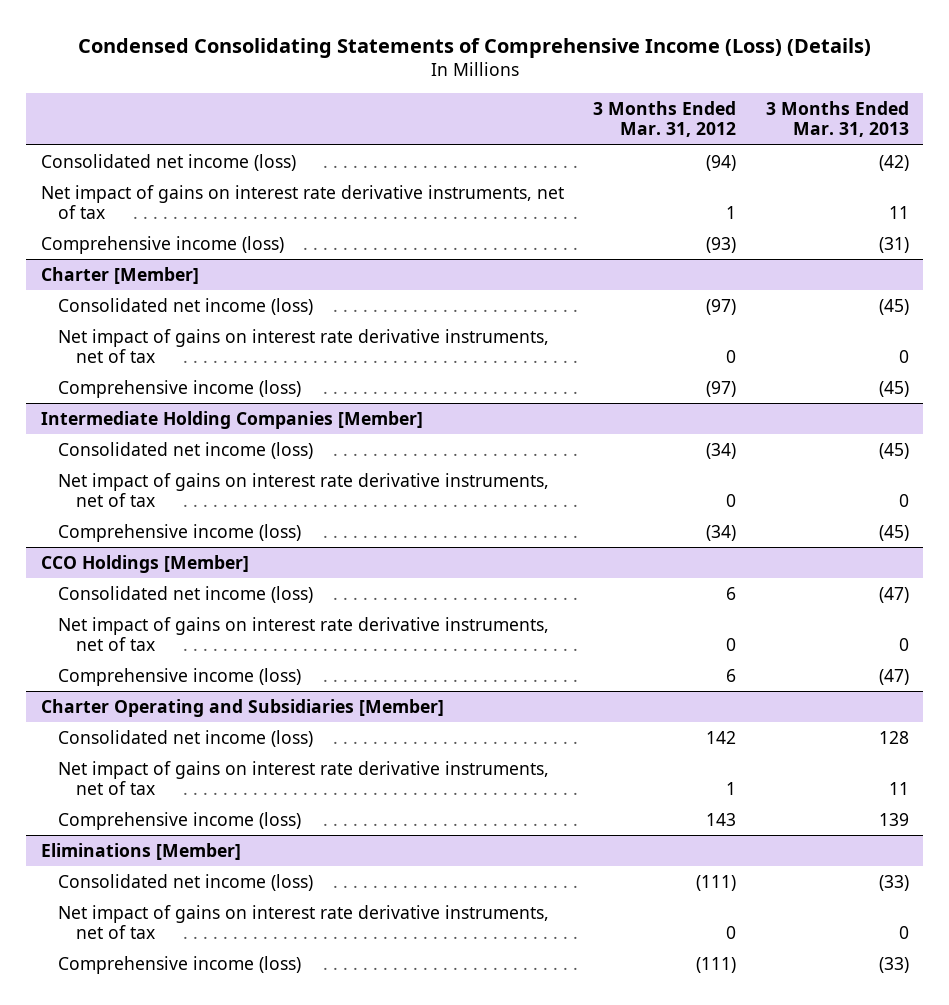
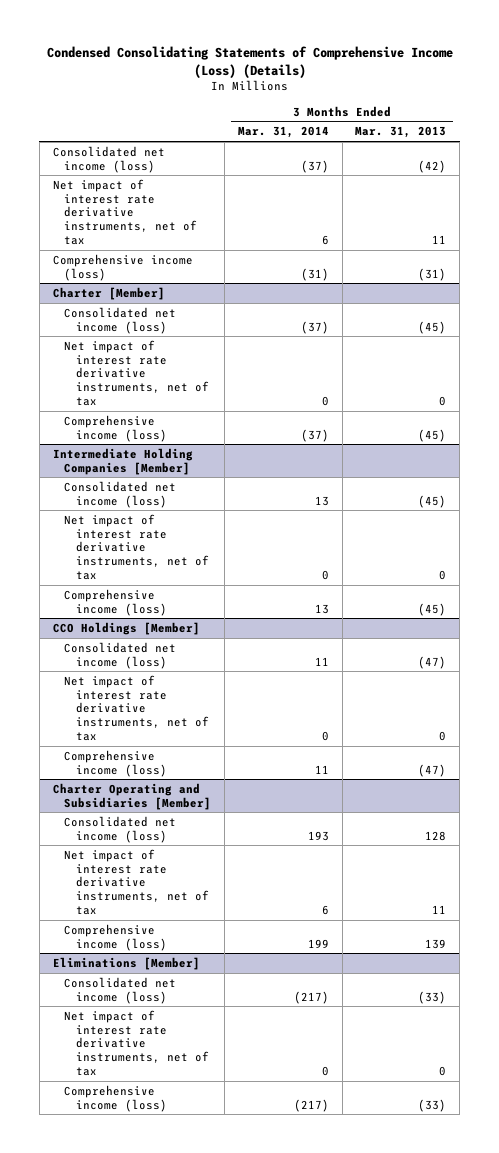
[593,101,737,138] 3 Months Ended Mar. 31, 2012 -> none
none -> [237,126,329,139] Mar. 31, 2014
[40,184,564,219] Net impact of gains on interest rate derivative instruments, net of tax -> [52,178,198,245] Net impact of interest rate derivative instruments, net of tax
[58,328,550,363] Net impact of gains on interest rate derivative instruments, net of tax -> [64,339,209,406] Net impact of interest rate derivative instruments, net of tax
[58,472,550,507] Net impact of gains on interest rate derivative instruments, net of tax -> [64,513,209,580] Net impact of interest rate derivative instruments, net of tax
[58,616,550,651] Net impact of gains on interest rate derivative instruments, net of tax -> [64,674,209,741] Net impact of interest rate derivative instruments, net of tax
[58,760,550,795] Net impact of gains on interest rate derivative instruments, net of tax -> [64,848,209,915] Net impact of interest rate derivative instruments, net of tax
[58,904,550,939] Net impact of gains on interest rate derivative instruments, net of tax -> [64,1009,209,1076] Net impact of interest rate derivative instruments, net of tax

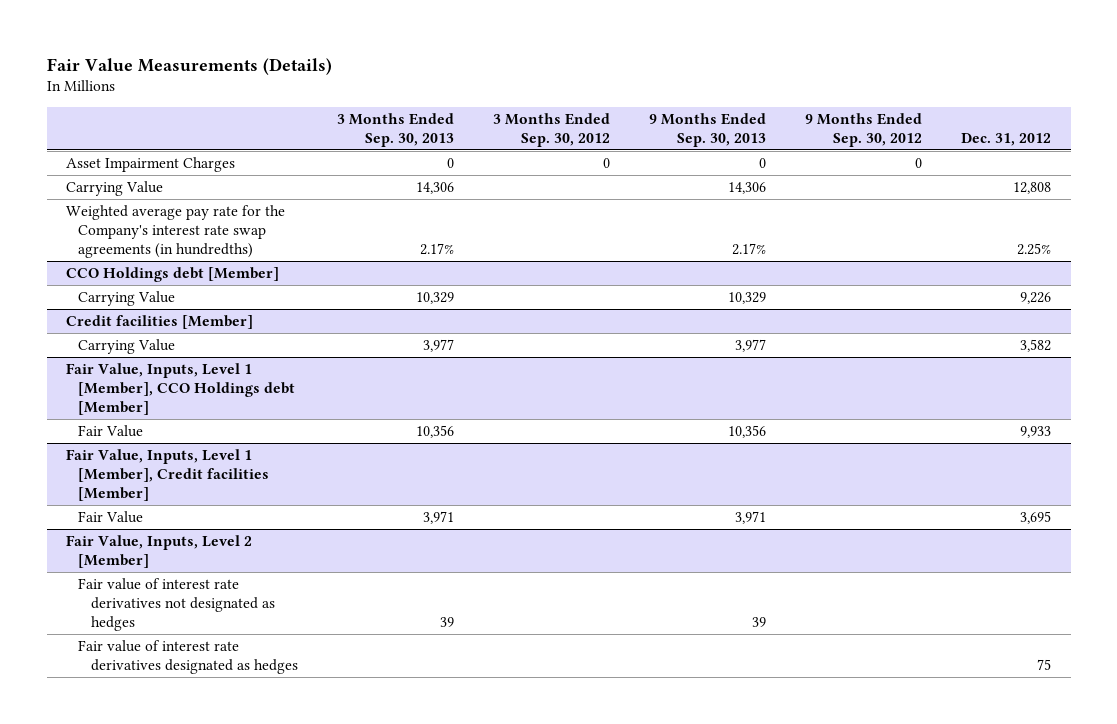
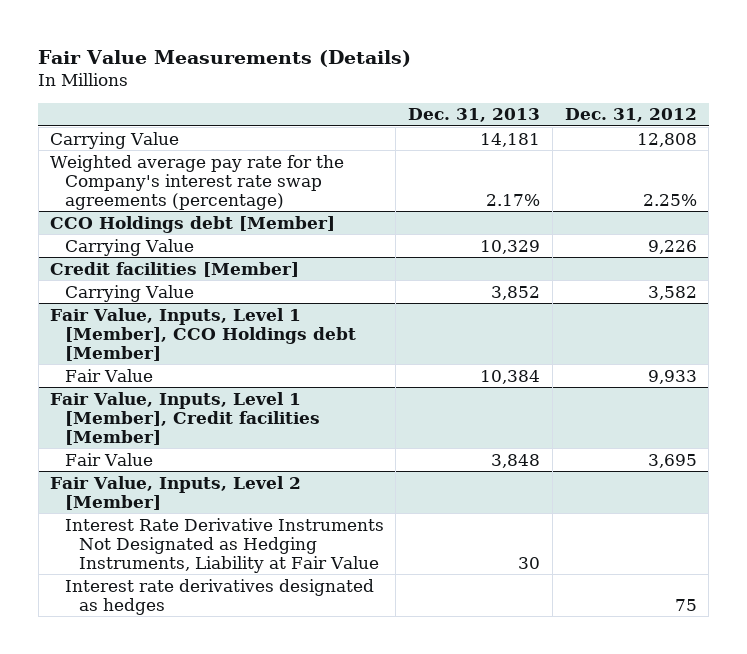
[336,112,454,148] 3 Months Ended Sep. 30, 2013 -> none
[492,112,610,148] 3 Months Ended Sep. 30, 2012 -> none
[648,112,766,148] 9 Months Ended Sep. 30, 2013 -> none
[804,112,922,148] 9 Months Ended Sep. 30, 2012 -> none
none -> [408,108,541,123] Dec. 31, 2013
[66,156,236,172] Asset Impairment Charges -> none
[66,204,286,259] Weighted average pay rate for the Company's interest rate swap agreements (in hundredths) -> [50,154,345,210] Weighted average pay rate for the Company's interest rate swap agreements (percentage)
[78,577,275,632] Fair value of interest rate derivatives not designated as hedges -> [64,517,384,573] Interest Rate Derivative Instruments Not Designated as Hedging Instruments, Liability at Fair Value
[78,639,298,675] Fair value of interest rate derivatives designated as hedges -> [64,578,374,615] Interest rate derivatives designated as hedges

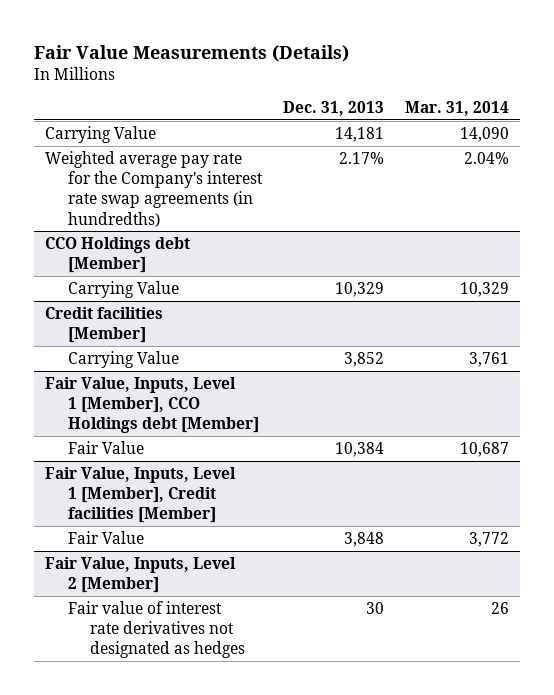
[564,108,697,123] Dec. 31, 2012 -> none
none -> [405,101,510,117] Mar. 31, 2014
[50,154,345,210] Weighted average pay rate for the Company's interest rate swap agreements (percentage) -> [45,150,263,227] Weighted average pay rate for the Company's interest rate swap agreements (in hundredths)
[64,578,374,615] Interest rate derivatives designated as hedges -> none
[64,517,384,573] Interest Rate Derivative Instruments Not Designated as Hedging Instruments, Liability at Fair Value -> [67,600,246,659] Fair value of interest rate derivatives not designated as hedges

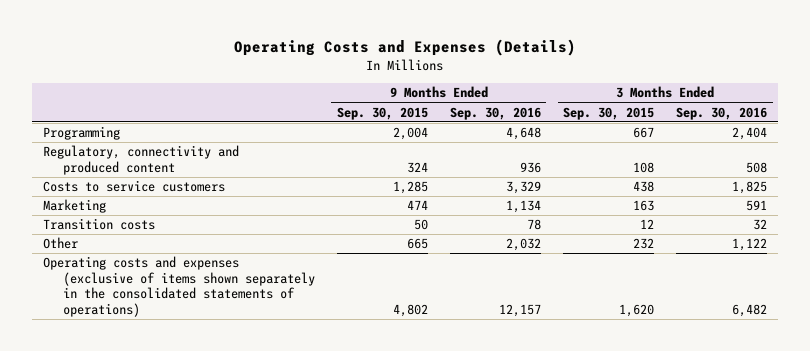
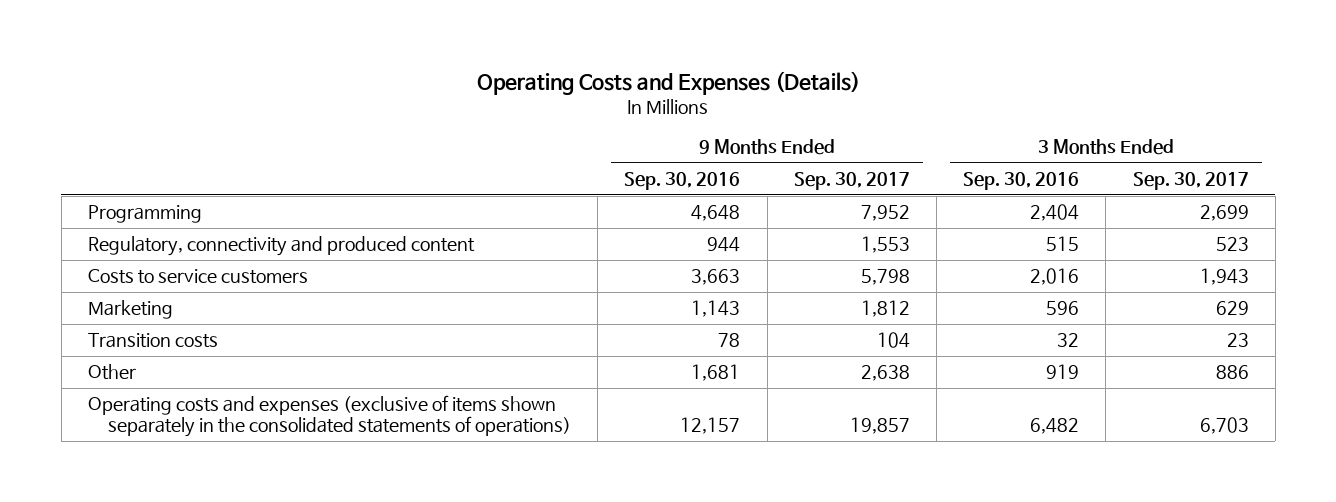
[336,106,428,120] Sep. 30, 2015 -> none
[563,106,655,120] Sep. 30, 2015 -> none
none -> [793,172,910,191] Sep. 30, 2017
none -> [1132,172,1249,191] Sep. 30, 2017
[519,161,541,173] 936 -> [707,237,741,253] 944
[746,161,768,173] 508 -> [1046,236,1080,252] 515
[505,181,541,195] 3,329 -> [691,269,741,286] 3,663
[732,181,768,195] 1,825 -> [1030,268,1080,286] 2,016
[505,200,541,214] 1,134 -> [691,300,741,318] 1,143
[746,200,768,212] 591 -> [1046,301,1080,316] 596
[505,238,541,252] 2,032 -> [691,364,741,382] 1,681
[732,238,768,252] 1,122 -> [1046,364,1080,380] 919

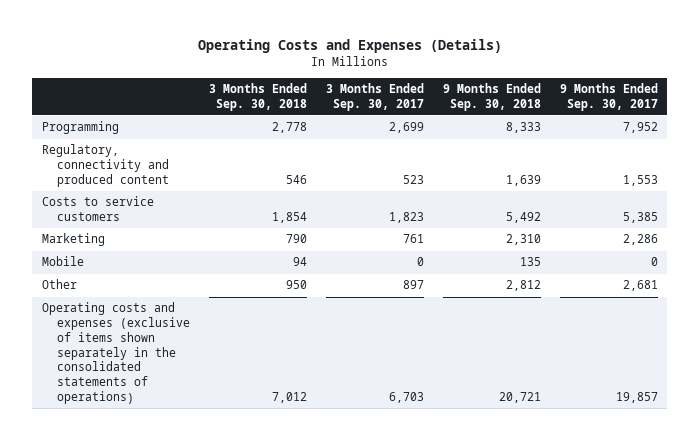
[624,172,741,191] Sep. 30, 2016 -> none
[963,172,1080,191] Sep. 30, 2016 -> none
none -> [209,83,308,111] 3 Months Ended Sep. 30, 2018
none -> [442,83,541,111] 9 Months Ended Sep. 30, 2018
[87,333,218,349] Transition costs -> none
[860,269,910,286] 5,798 -> [622,212,658,224] 5,385
[1199,268,1249,286] 1,943 -> [388,212,424,224] 1,823
[860,300,910,318] 1,812 -> [622,234,658,246] 2,286
[1215,301,1249,316] 629 -> [402,234,424,244] 761
none -> [41,256,84,267] Mobile
[860,365,910,382] 2,638 -> [622,280,658,292] 2,681
[1215,365,1249,380] 886 -> [402,280,424,290] 897

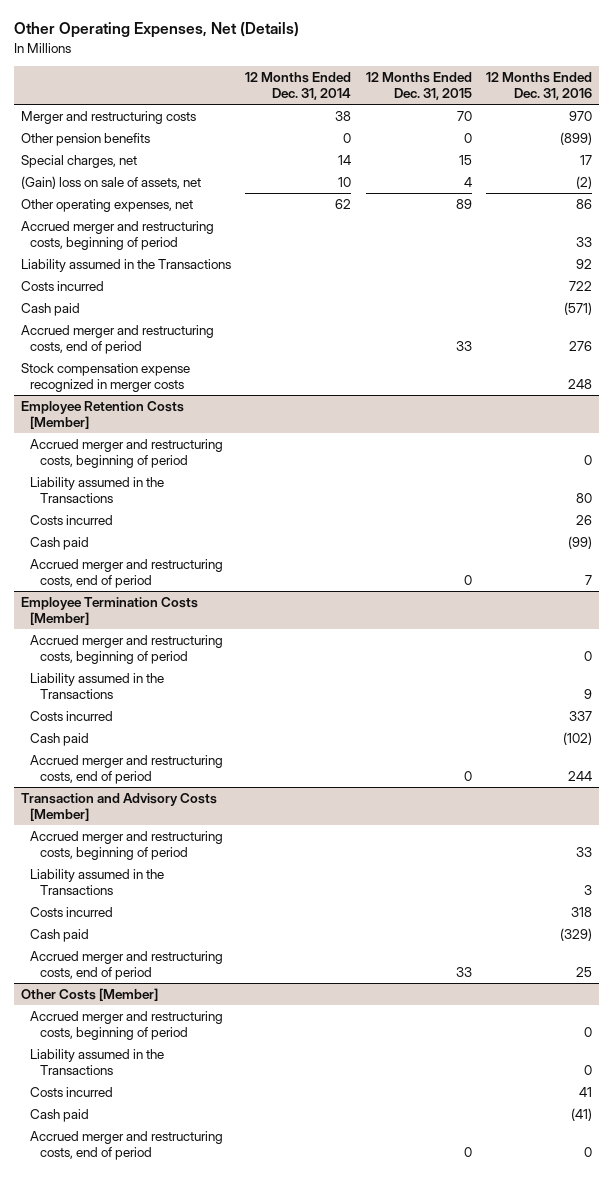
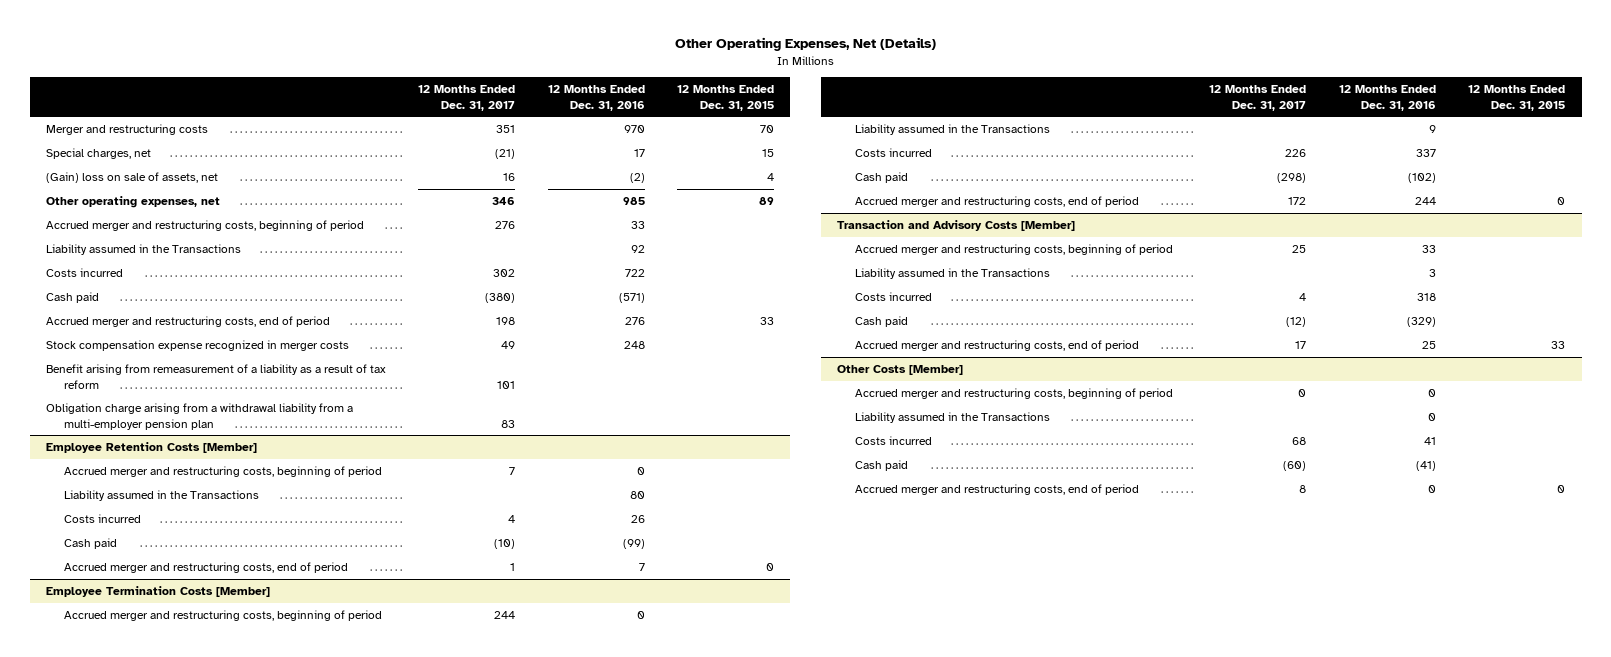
[245,71,352,101] 12 Months Ended Dec. 31, 2014 -> none
none -> [418,85,516,111] 12 Months Ended Dec. 31, 2017
[20,132,150,146] Other pension benefits -> none
[576,198,593,209] 86 -> [622,196,645,205] 985
none -> [45,363,386,389] Benefit arising from remeasurement of a liability as a result of tax reform
none -> [45,402,353,430] Obligation charge arising from a withdrawal liability from a multi-employer pension plan

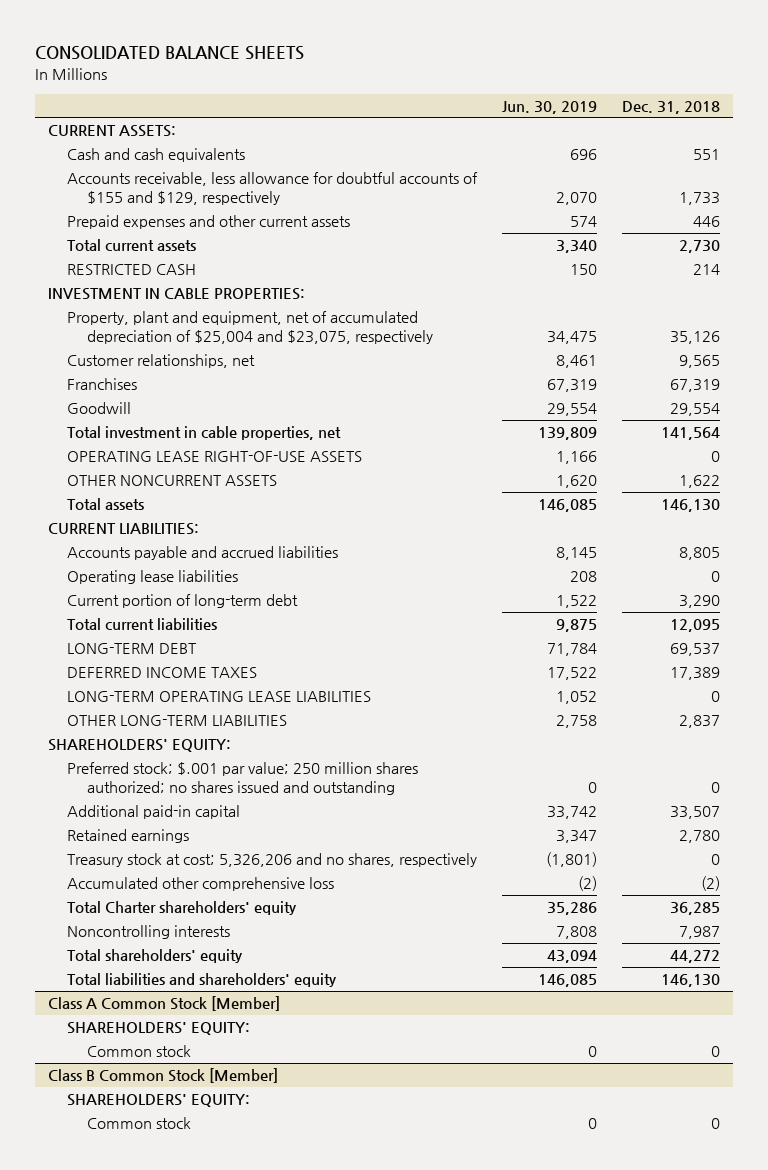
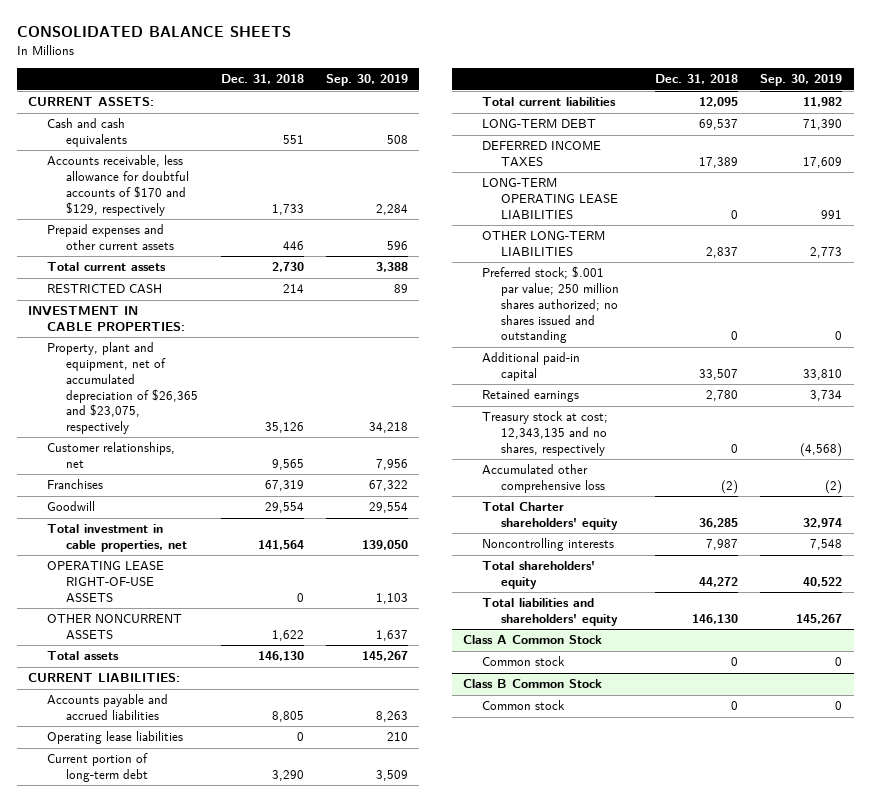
[502,100,598,114] Jun. 30, 2019 -> none
none -> [325,74,408,87] Sep. 30, 2019
[67,172,479,205] Accounts receivable, less allowance for doubtful accounts of $155 and $129, respectively -> [47,155,190,216] Accounts receivable, less allowance for doubtful accounts of $170 and $129, respectively
[67,311,433,344] Property, plant and equipment, net of accumulated depreciation of $25,004 and $23,075, respectively -> [47,342,199,434] Property, plant and equipment, net of accumulated depreciation of $26,365 and $23,075, respectively
[47,739,231,753] SHAREHOLDERS' EQUITY: -> none
[67,853,478,868] Treasury stock at cost; 5,326,206 and no shares, respectively -> [481,411,608,456] Treasury stock at cost; 12,343,135 and no shares, respectively
[67,1022,251,1036] SHAREHOLDERS' EQUITY: -> none
[47,996,280,1012] Class A Common Stock [Member] -> [462,635,602,645] Class A Common Stock
[67,1094,251,1108] SHAREHOLDERS' EQUITY: -> none
[47,1068,278,1084] Class B Common Stock [Member] -> [462,679,602,689] Class B Common Stock

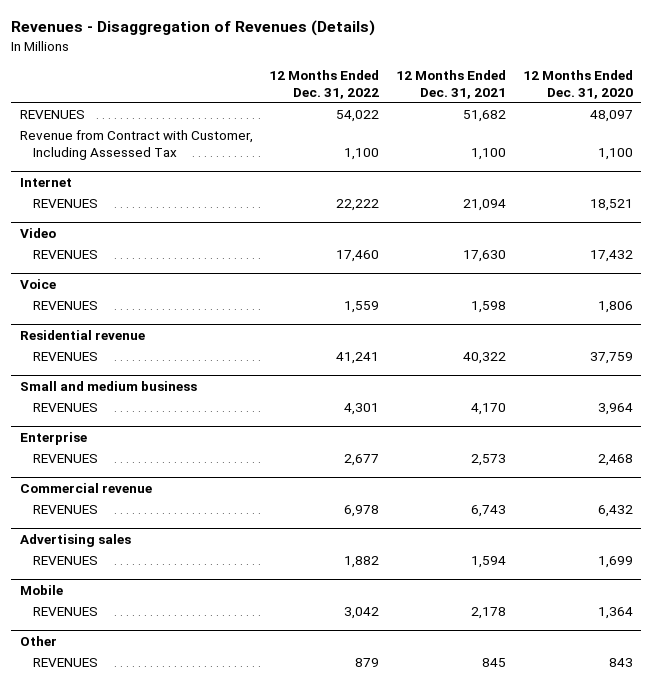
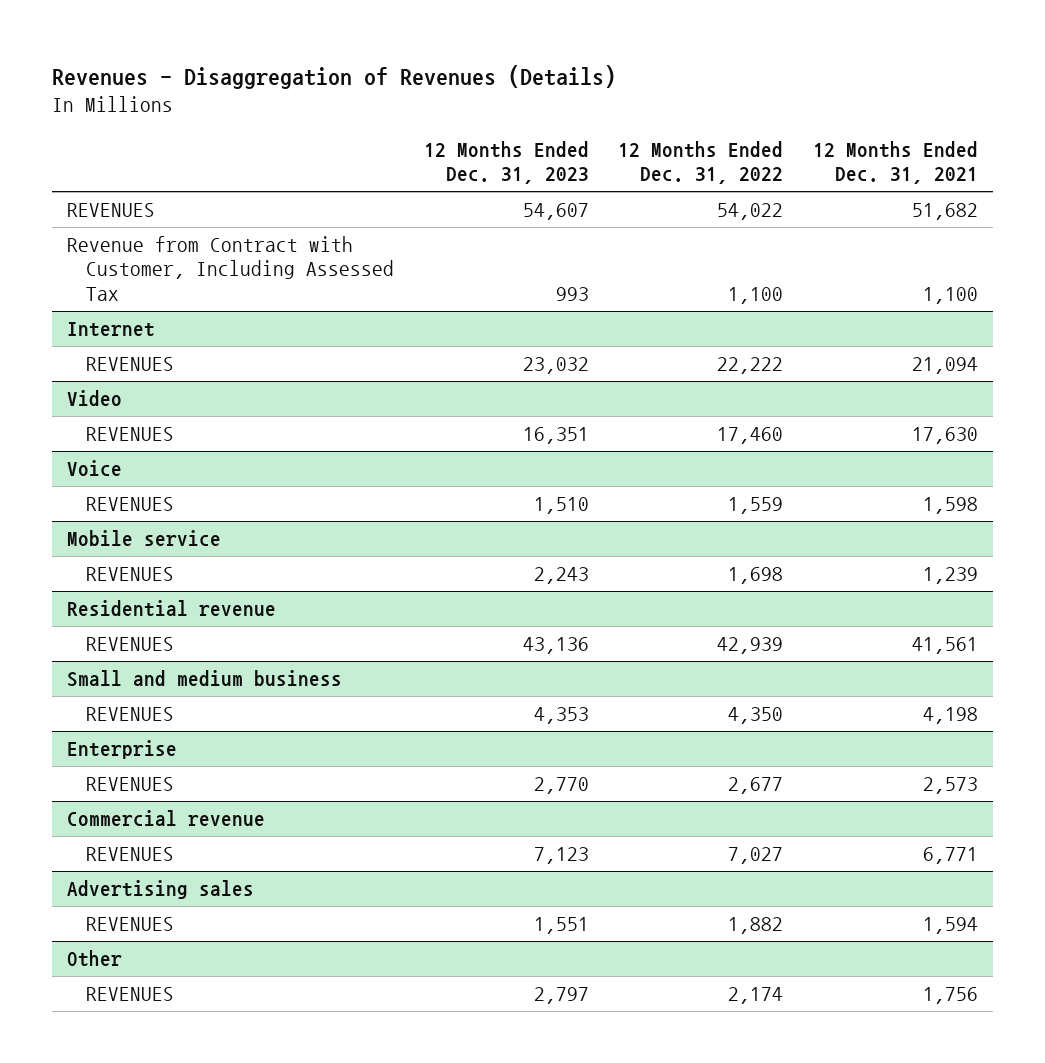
[522,70,633,99] 12 Months Ended Dec. 31, 2020 -> none
none -> [423,140,589,185] 12 Months Ended Dec. 31, 2023
none -> [66,530,221,548] Mobile service
none -> [85,567,174,582] REVENUES
[336,352,380,365] 41,241 -> [717,637,784,655] 42,939
[463,352,507,365] 40,322 -> [911,637,978,655] 41,561
[344,403,380,416] 4,301 -> [728,707,784,725] 4,350
[471,403,507,416] 4,170 -> [922,707,978,725] 4,198
[344,505,380,518] 6,978 -> [728,847,784,865] 7,027
[471,505,507,518] 6,743 -> [922,847,978,865] 6,771
[19,584,63,595] Mobile -> none
[32,607,98,617] REVENUES -> none
[355,658,380,668] 879 -> [728,987,784,1005] 2,174
[482,658,507,668] 845 -> [922,987,978,1005] 1,756

